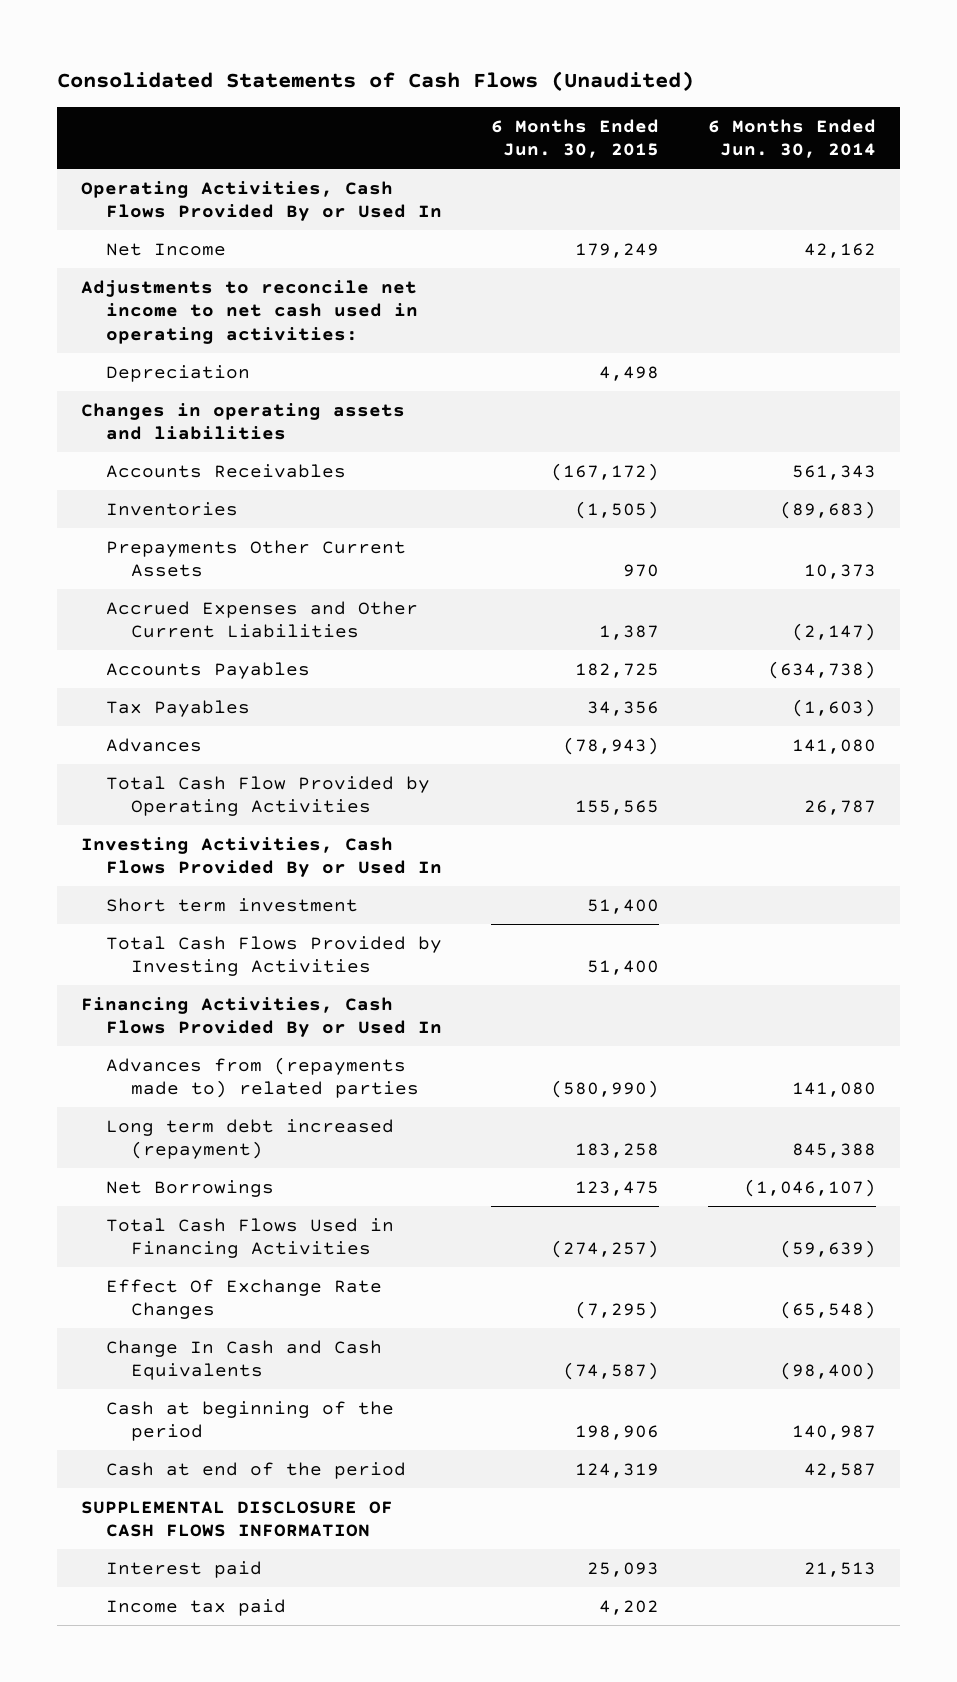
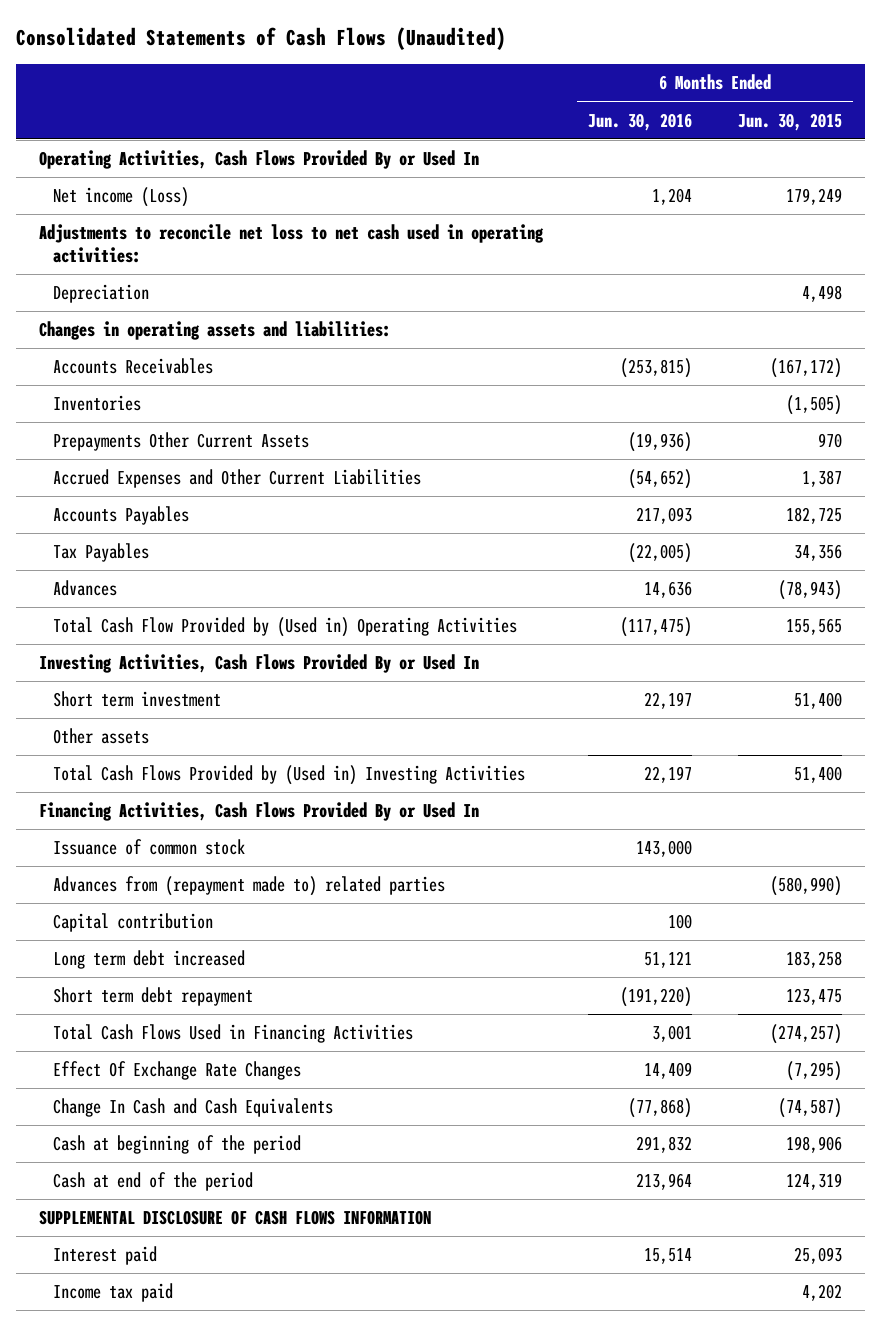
[707,118,876,159] 6 Months Ended Jun. 30, 2014 -> none
none -> [588,112,693,131] Jun. 30, 2016
[106,242,227,256] Net Income -> [53,187,190,208] Net income (Loss)
[81,279,419,344] Adjustments to reconcile net income to net cash used in operating activities: -> [38,224,544,264] Adjustments to reconcile net loss to net cash used in operating activities:
[81,402,406,441] Changes in operating assets and liabilities -> [38,321,391,341] Changes in operating assets and liabilities:
[106,775,431,817] Total Cash Flow Provided by Operating Activities -> [53,617,518,638] Total Cash Flow Provided by (Used in) Operating Activities
none -> [53,728,150,745] Other assets
[106,935,443,977] Total Cash Flows Provided by Investing Activities -> [53,765,526,786] Total Cash Flows Provided by (Used in) Investing Activities
none -> [53,839,246,856] Issuance of common stock
[106,1056,420,1099] Advances from (repayments made to) related parties -> [53,876,446,897] Advances from (repayment made to) related parties
none -> [53,913,214,933] Capital contribution
[106,1118,395,1160] Long term debt increased (repayment) -> [53,950,246,970] Long term debt increased
[106,1179,275,1197] Net Borrowings -> [53,987,254,1007] Short term debt repayment

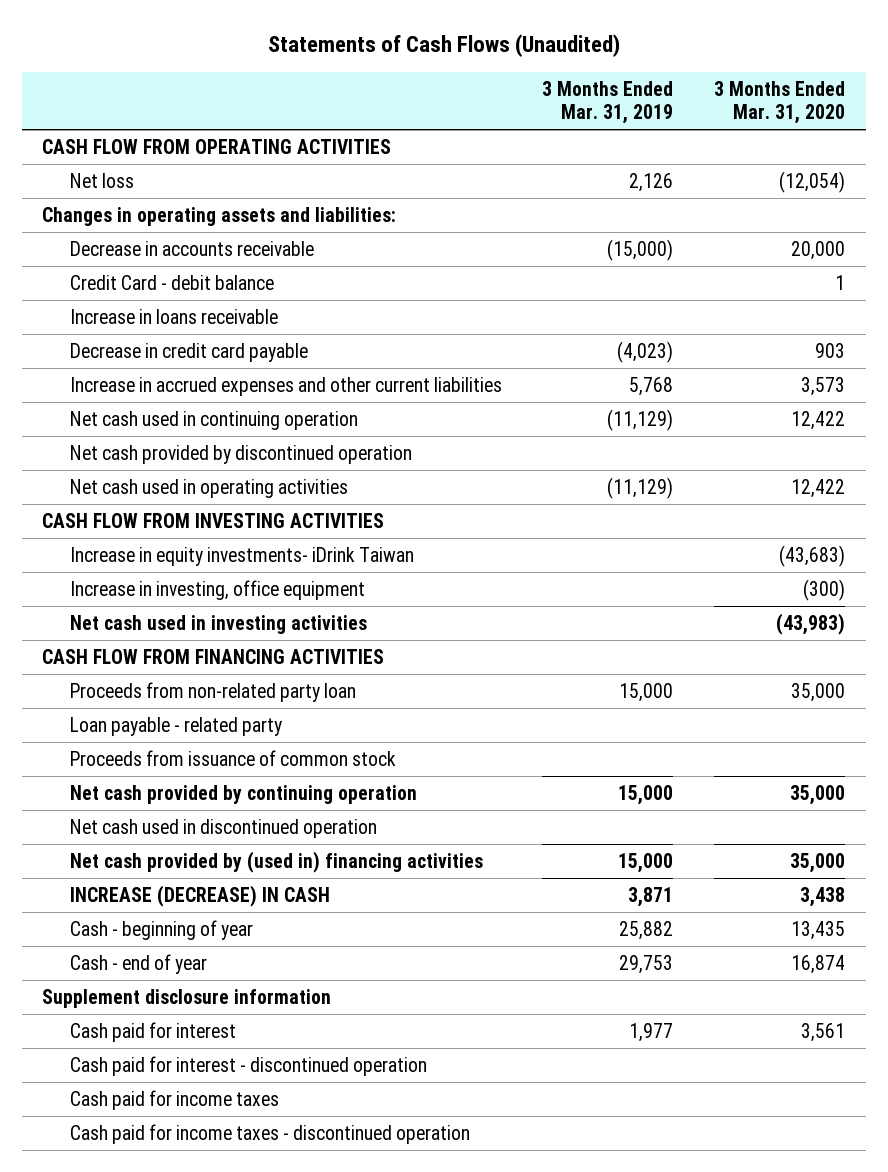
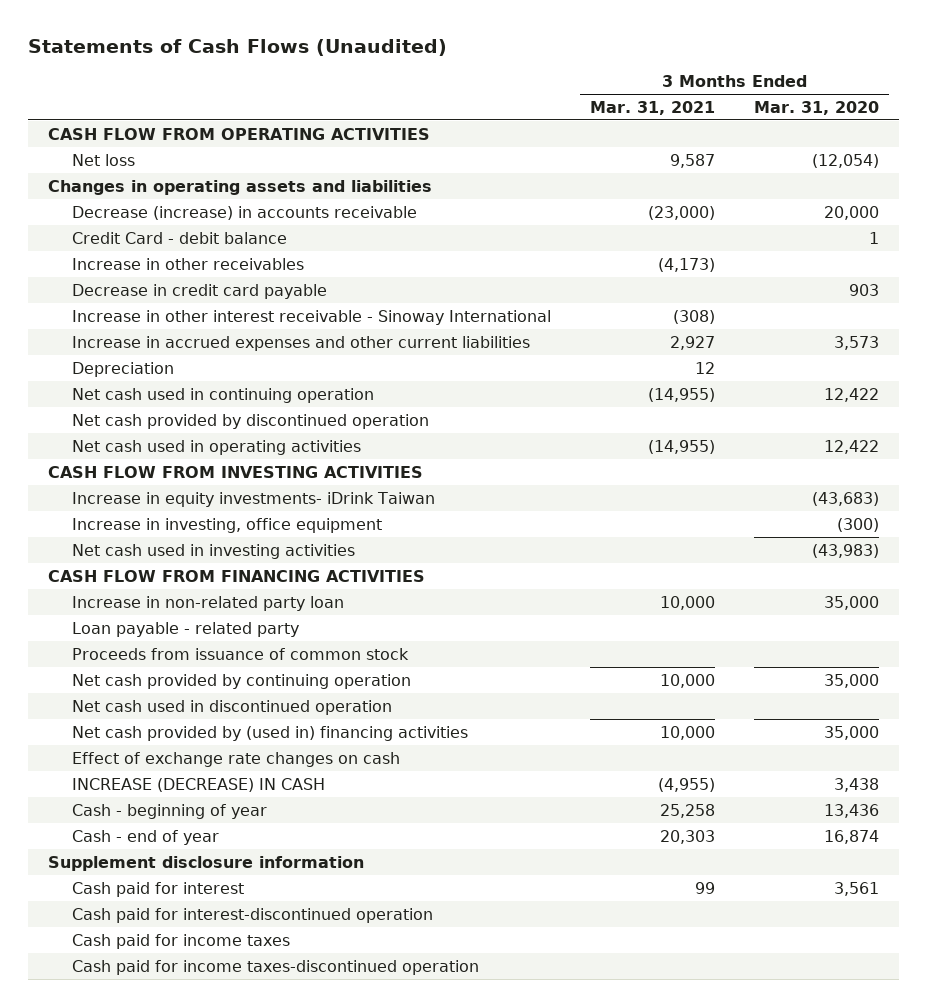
[542,80,674,125] 3 Months Ended Mar. 31, 2019 -> none
none -> [590,100,716,115] Mar. 31, 2021
[42,206,397,226] Changes in operating assets and liabilities: -> [47,179,432,195] Changes in operating assets and liabilities
[69,240,314,256] Decrease in accounts receivable -> [71,205,417,220] Decrease (increase) in accounts receivable
[69,308,278,324] Increase in loans receivable -> none
none -> [71,257,304,270] Increase in other receivables
none -> [71,309,551,325] Increase in other interest receivable - Sinoway International
none -> [71,361,174,377] Depreciation
[69,681,356,702] Proceeds from non-related party loan -> [71,595,344,611] Increase in non-related party loan
none -> [71,751,400,767] Effect of exchange rate changes on cash
[791,920,846,940] 13,435 -> [824,803,880,818] 13,436
[69,1055,427,1076] Cash paid for interest - discontinued operation -> [71,907,433,923] Cash paid for interest-discontinued operation
[69,1123,470,1144] Cash paid for income taxes - discontinued operation -> [71,959,479,975] Cash paid for income taxes-discontinued operation

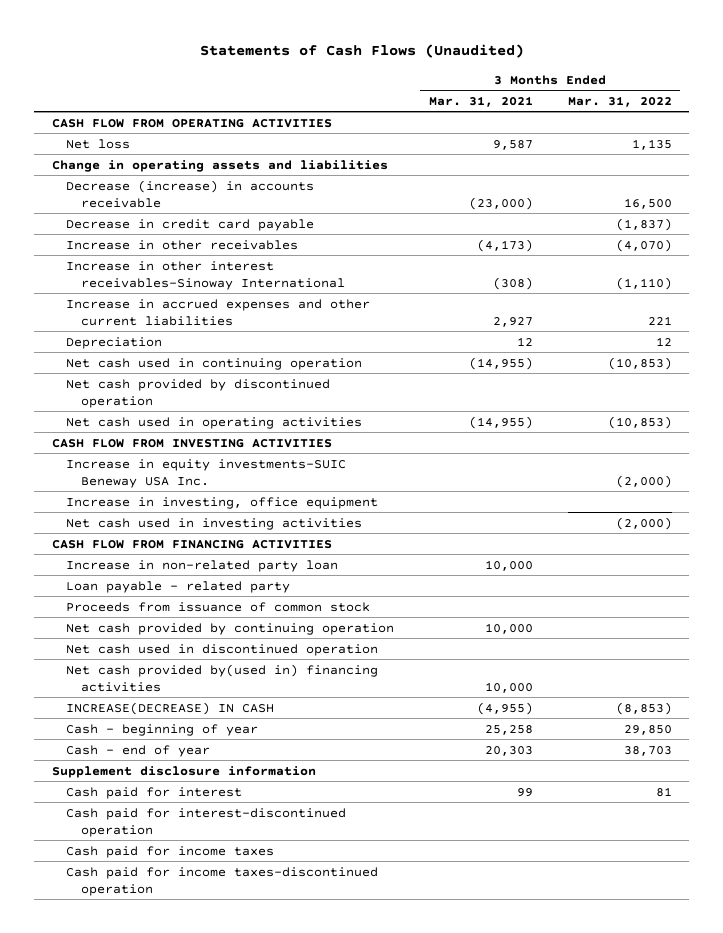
[754,100,880,115] Mar. 31, 2020 -> none
none -> [567,95,672,107] Mar. 31, 2022
[47,179,432,195] Changes in operating assets and liabilities -> [51,159,388,172] Change in operating assets and liabilities
[71,231,287,244] Credit Card - debit balance -> none
[71,257,304,270] Increase in other receivables -> [66,239,299,250] Increase in other receivables
[71,309,551,325] Increase in other interest receivable - Sinoway International -> [66,260,346,290] Increase in other interest receivables-Sinoway International
[71,491,435,507] Increase in equity investments- iDrink Taiwan -> [66,458,347,488] Increase in equity investments-SUIC Beneway USA Inc.
[71,751,400,767] Effect of exchange rate changes on cash -> none
[71,725,468,741] Net cash provided by (used in) financing activities -> [66,663,379,692] Net cash provided by(used in) financing activities
[71,777,325,792] INCREASE (DECREASE) IN CASH -> [66,701,275,715] INCREASE(DECREASE) IN CASH

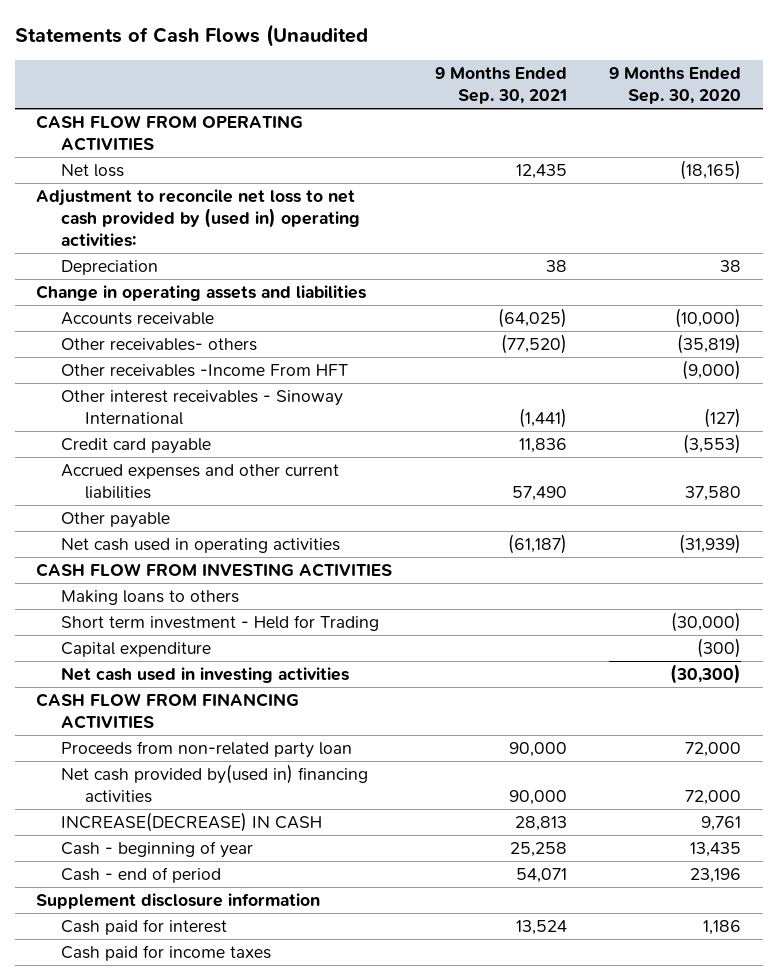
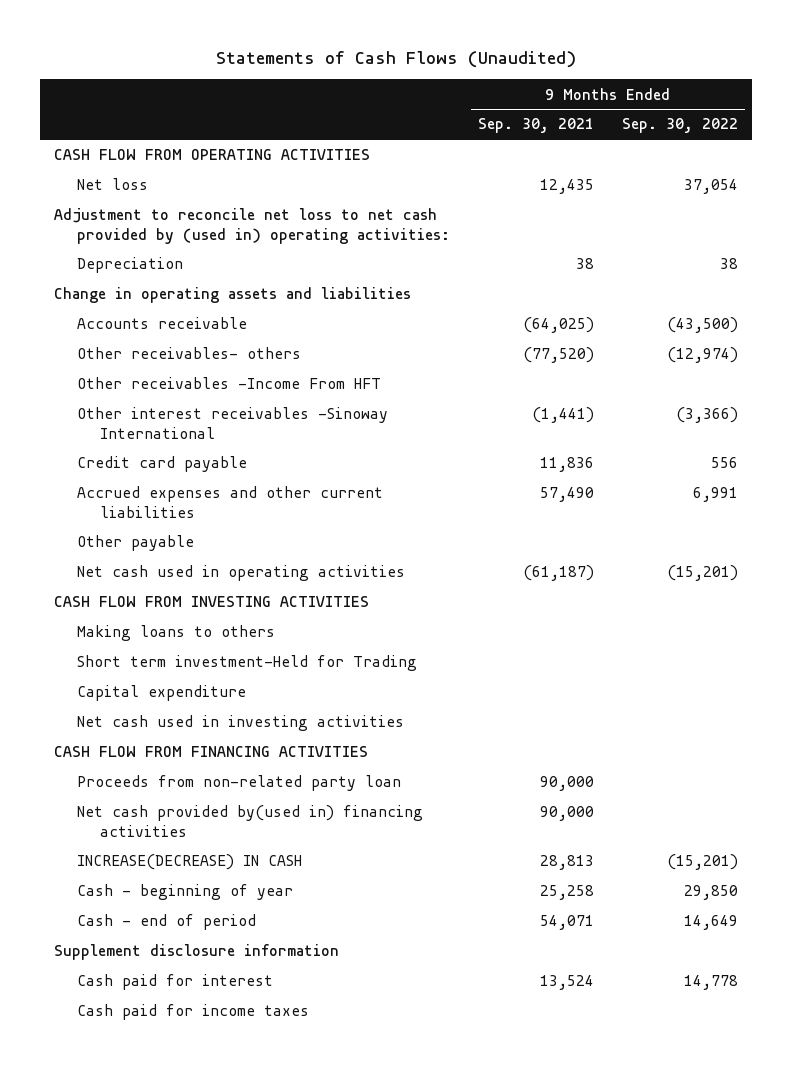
[15,24,369,48] Statements of Cash Flows (Unaudited -> [215,50,576,68] Statements of Cash Flows (Unaudited)
[609,66,742,104] 9 Months Ended Sep. 30, 2020 -> none
none -> [621,118,738,134] Sep. 30, 2022
[60,390,343,426] Other interest receivables - Sinoway International -> [77,407,389,439] Other interest receivables -Sinoway International
[60,615,379,632] Short term investment - Held for Trading -> [77,655,418,672] Short term investment-Held for Trading

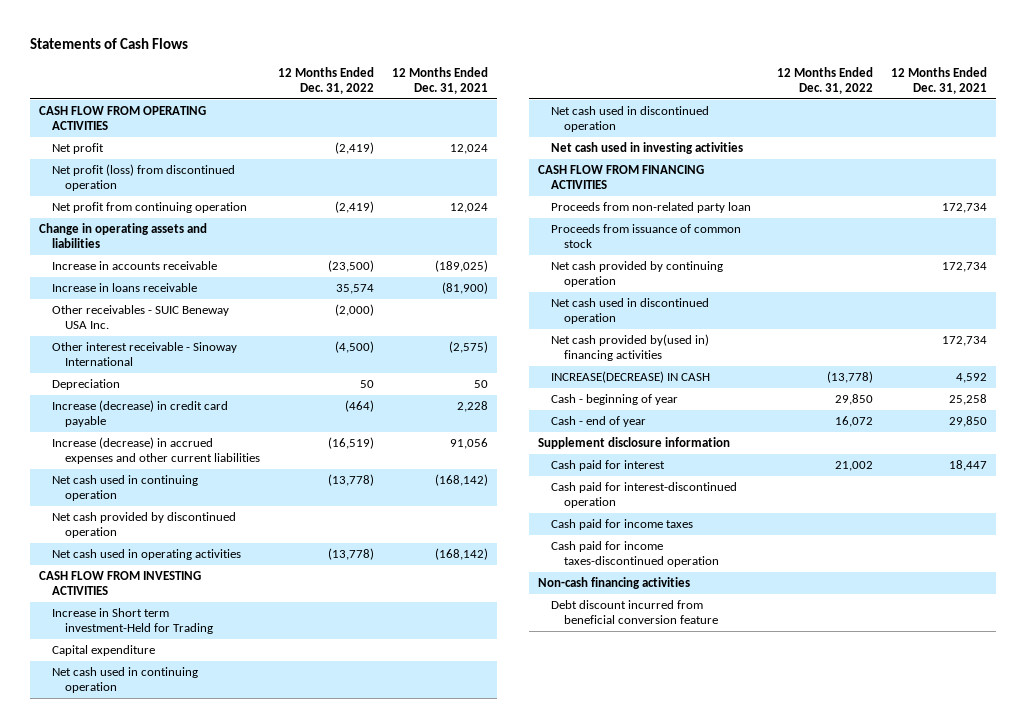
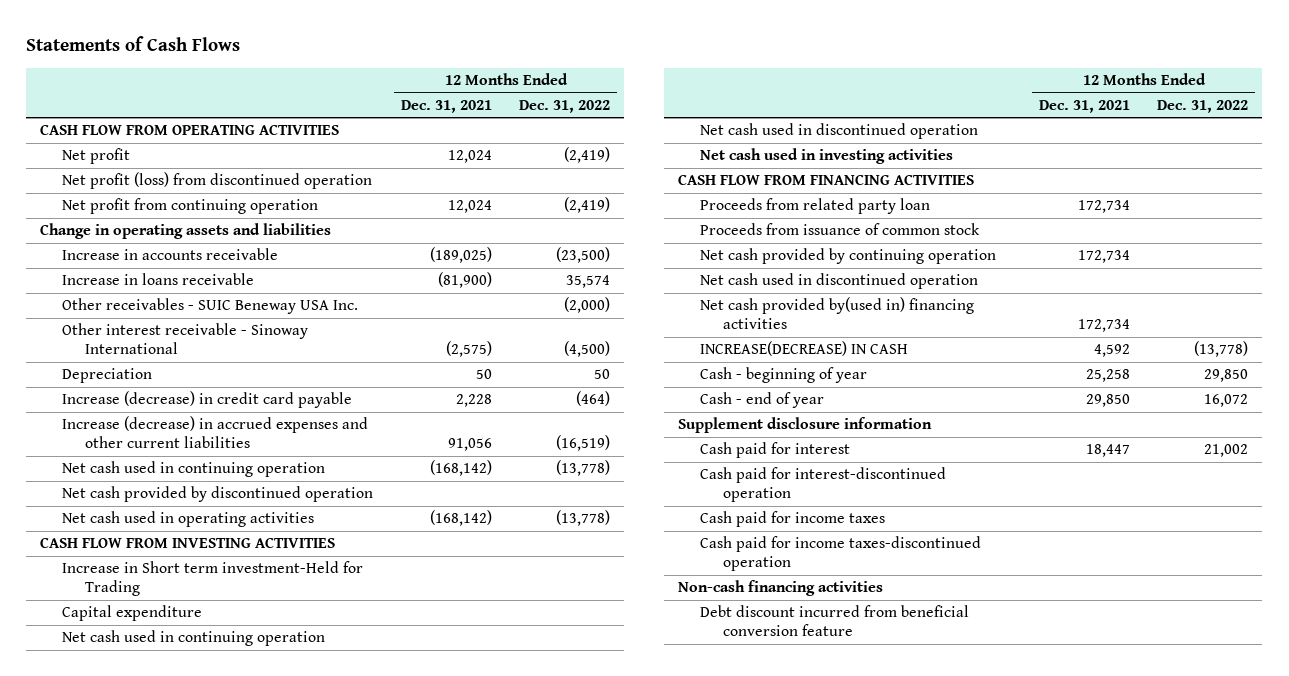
[551,201,752,213] Proceeds from non-related party loan -> [700,198,931,215] Proceeds from related party loan

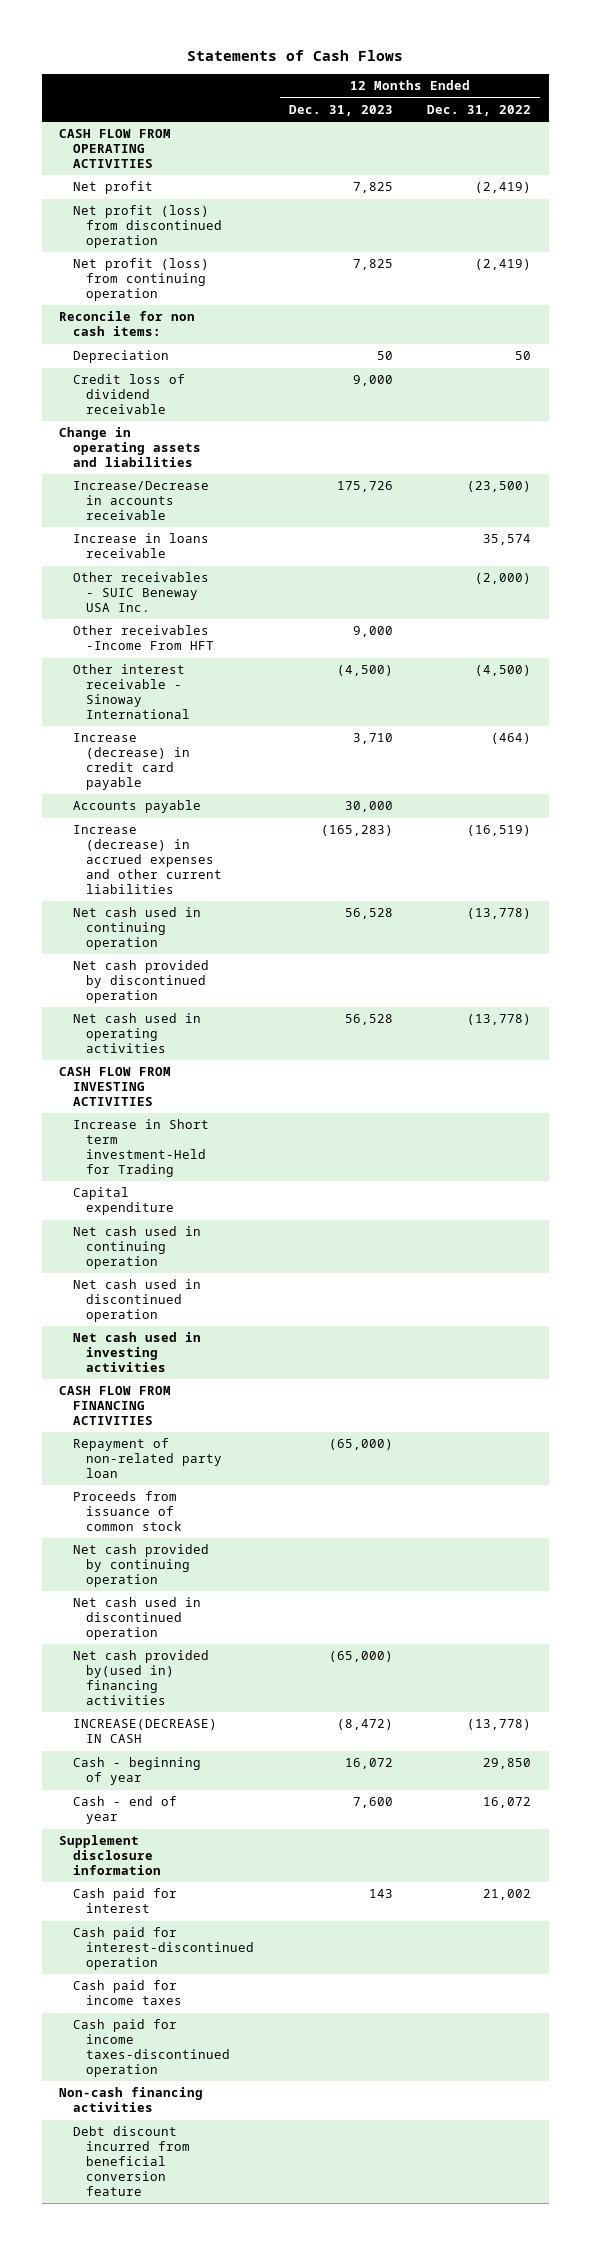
[400,99,492,113] Dec. 31, 2021 -> none
none -> [288,104,393,116] Dec. 31, 2023
[62,198,319,215] Net profit from continuing operation -> [72,258,209,302] Net profit (loss) from continuing operation
none -> [59,311,196,337] Reconcile for non cash items:
[62,368,153,384] Depreciation -> [72,350,169,364] Depreciation
none -> [72,374,185,415] Credit loss of dividend receivable
[62,248,279,261] Increase in accounts receivable -> [72,481,209,521] Increase/Decrease in accounts receivable
none -> [72,625,214,651] Other receivables -Income From HFT
none -> [72,800,201,814] Accounts payable
[700,198,931,215] Proceeds from related party loan -> none
none -> [72,1438,222,1479] Repayment of non-related party loan

